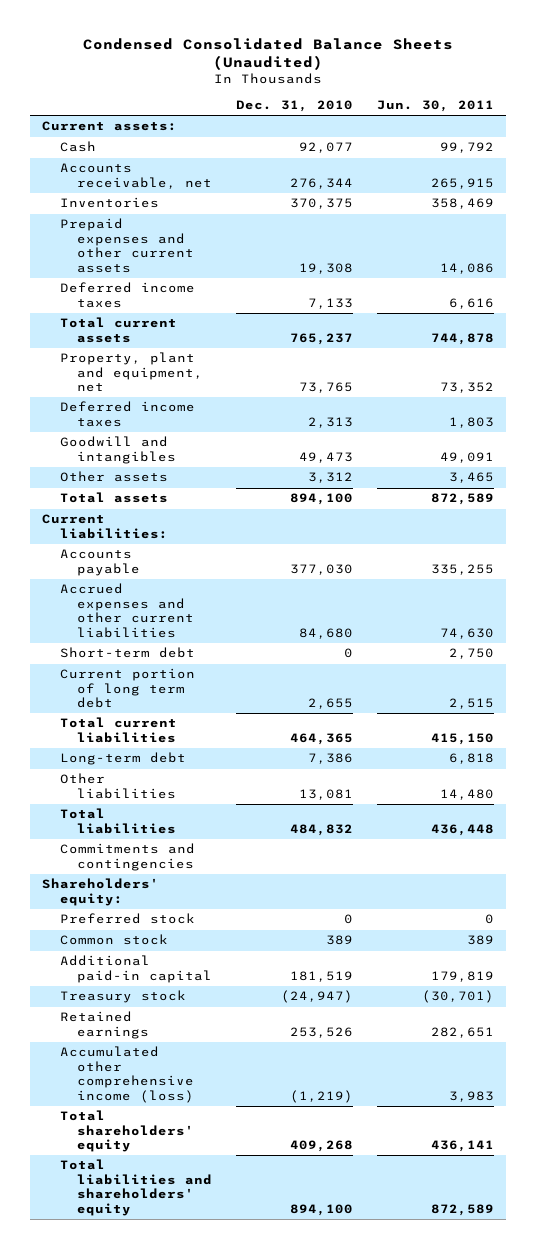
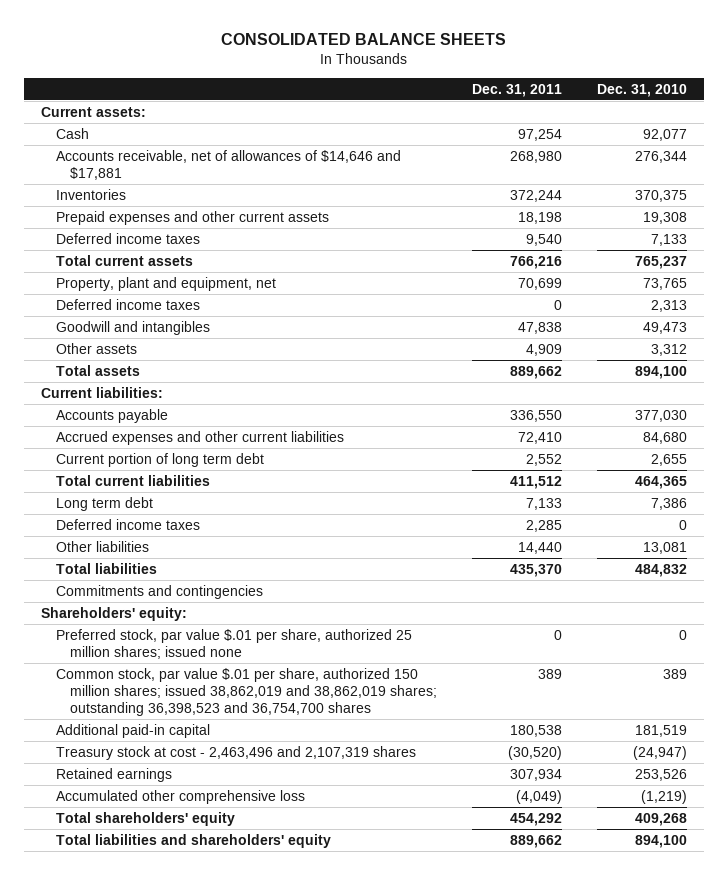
[83,37,454,70] Condensed Consolidated Balance Sheets (Unaudited) -> [220,33,506,46] CONSOLIDATED BALANCE SHEETS
[376,99,494,112] Jun. 30, 2011 -> none
none -> [472,83,563,97] Dec. 31, 2011
[59,163,212,189] Accounts receivable, net -> [55,149,401,180] Accounts receivable, net of allowances of $14,646 and $17,881
[59,647,195,659] Short-term debt -> none
[59,752,186,766] Long-term debt -> [55,496,153,511] Long term debt
none -> [55,518,200,530] Deferred income taxes
[59,913,195,925] Preferred stock -> [55,628,412,659] Preferred stock, par value $.01 per share, authorized 25 million shares; issued none
[59,934,168,946] Common stock -> [55,667,438,717] Common stock, par value $.01 per share, authorized 150 million shares; issued 38,862,019 and 38,862,019 shares; outstanding 36,398,523 and 36,754,700 shares
[59,990,186,1004] Treasury stock -> [55,745,416,760] Treasury stock at cost - 2,463,496 and 2,107,319 shares
[59,1046,194,1103] Accumulated other comprehensive income (loss) -> [55,789,305,804] Accumulated other comprehensive loss

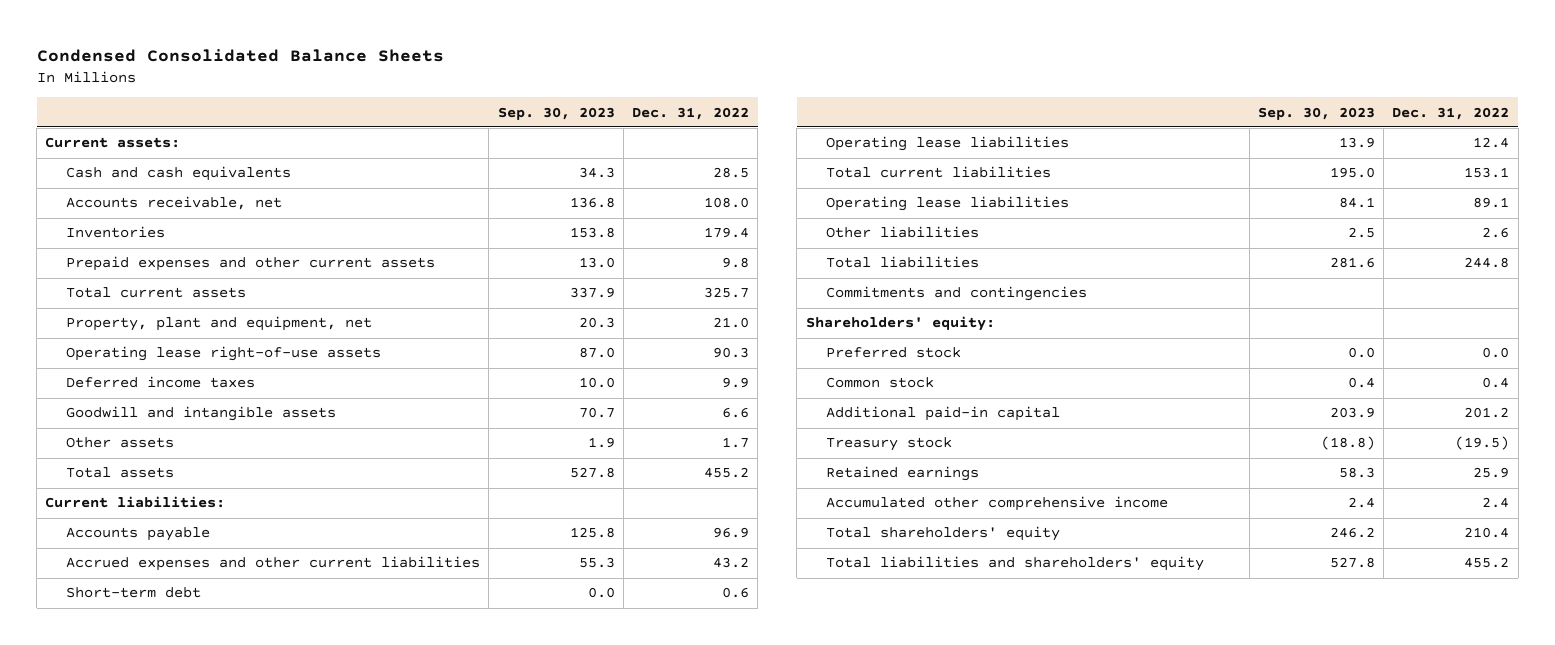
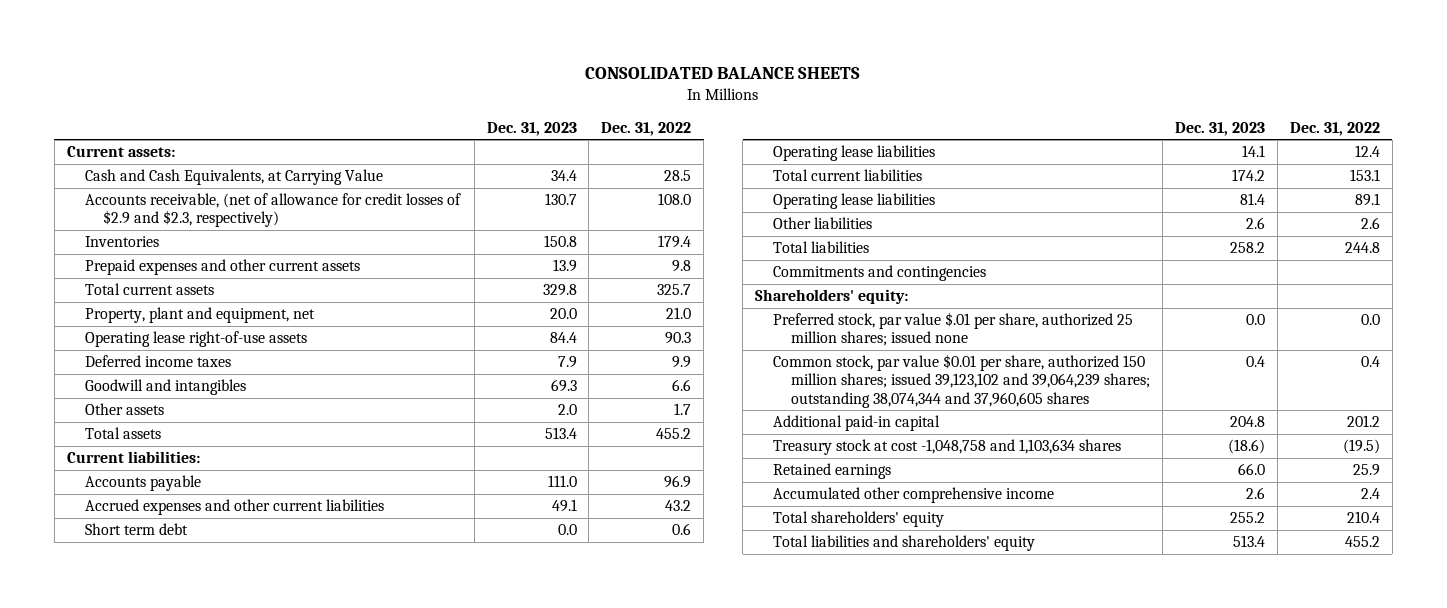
[36,48,444,62] Condensed Consolidated Balance Sheets -> [585,66,861,79] CONSOLIDATED BALANCE SHEETS
[497,106,615,120] Sep. 30, 2023 -> none
none -> [486,121,577,136] Dec. 31, 2023
[66,166,292,182] Cash and cash equivalents -> [84,169,383,186] Cash and Cash Equivalents, at Carrying Value
[66,196,283,211] Accounts receivable, net -> [84,193,461,228] Accounts receivable, (net of allowance for credit losses of $2.9 and $2.3, respectively)
[66,406,337,422] Goodwill and intangible assets -> none
none -> [84,379,246,396] Goodwill and intangibles
[66,587,202,599] Short-term debt -> [84,523,188,536] Short term debt
[826,347,962,359] Preferred stock -> [773,312,1134,347] Preferred stock, par value $.01 per share, authorized 25 million shares; issued none
[826,377,935,389] Common stock -> [773,354,1151,408] Common stock, par value $0.01 per share, authorized 150 million shares; issued 39,123,102 and 39,064,239 shares; outstanding 38,074,344 and 37,960,605 shares
[826,437,953,452] Treasury stock -> [773,439,1122,456] Treasury stock at cost -1,048,758 and 1,103,634 shares

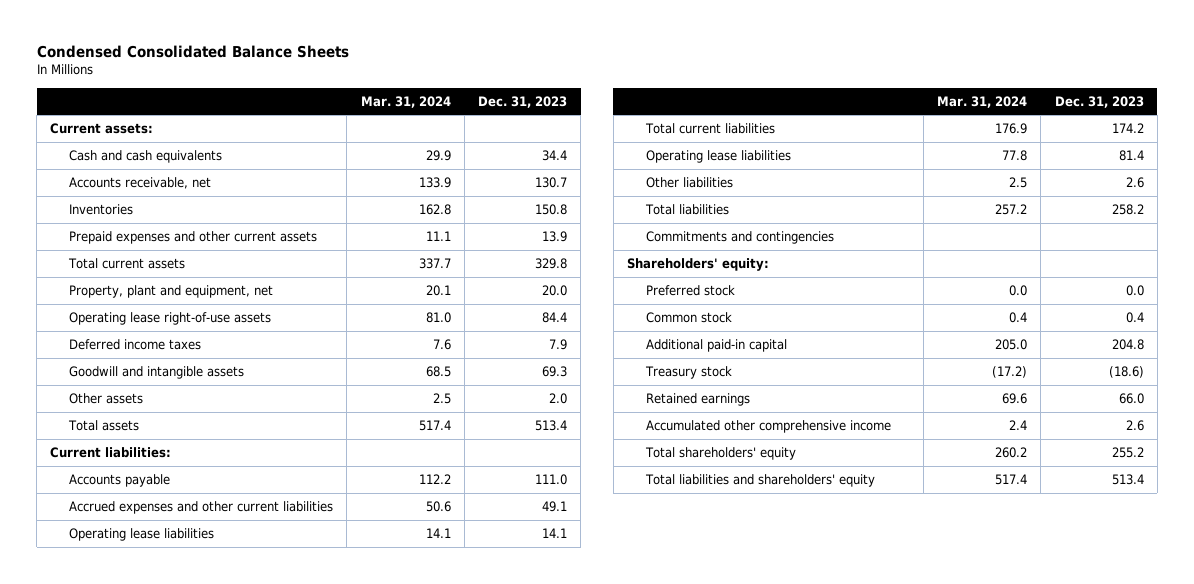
[585,66,861,79] CONSOLIDATED BALANCE SHEETS -> [36,44,349,58] Condensed Consolidated Balance Sheets
[601,121,692,136] Dec. 31, 2022 -> none
none -> [360,95,451,108] Mar. 31, 2024
[84,169,383,186] Cash and Cash Equivalents, at Carrying Value -> [69,150,223,164] Cash and cash equivalents
[84,193,461,228] Accounts receivable, (net of allowance for credit losses of $2.9 and $2.3, respectively) -> [69,177,212,190] Accounts receivable, net
[84,379,246,396] Goodwill and intangibles -> [69,366,245,380] Goodwill and intangible assets
[84,523,188,536] Short term debt -> none
[773,312,1134,347] Preferred stock, par value $.01 per share, authorized 25 million shares; issued none -> [645,285,735,297] Preferred stock
[773,354,1151,408] Common stock, par value $0.01 per share, authorized 150 million shares; issued 39,123,102 and 39,064,239 shares; outstanding 38,074,344 and 37,960,605 shares -> [645,312,732,324] Common stock
[773,439,1122,456] Treasury stock at cost -1,048,758 and 1,103,634 shares -> [644,366,732,380] Treasury stock

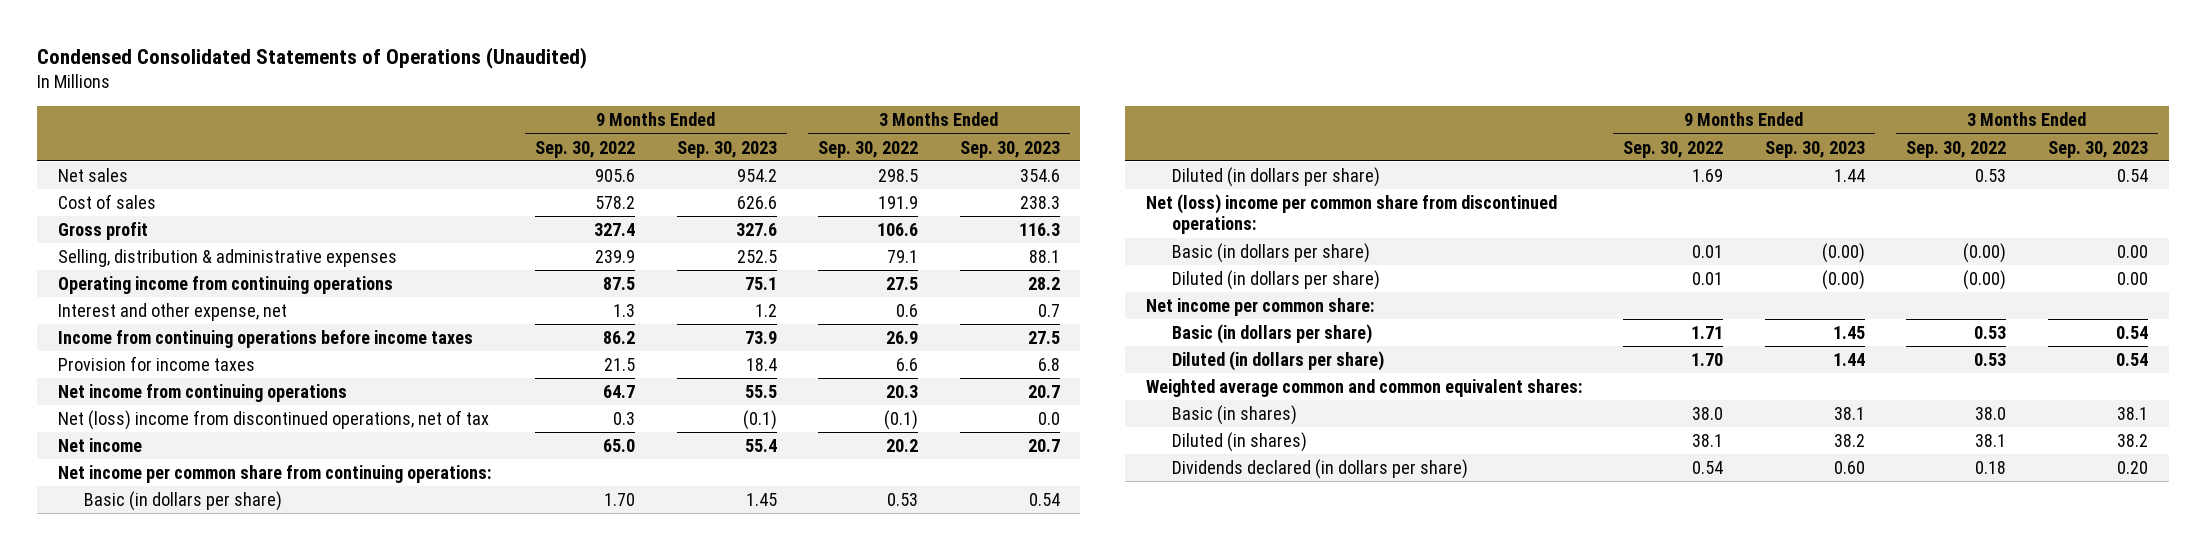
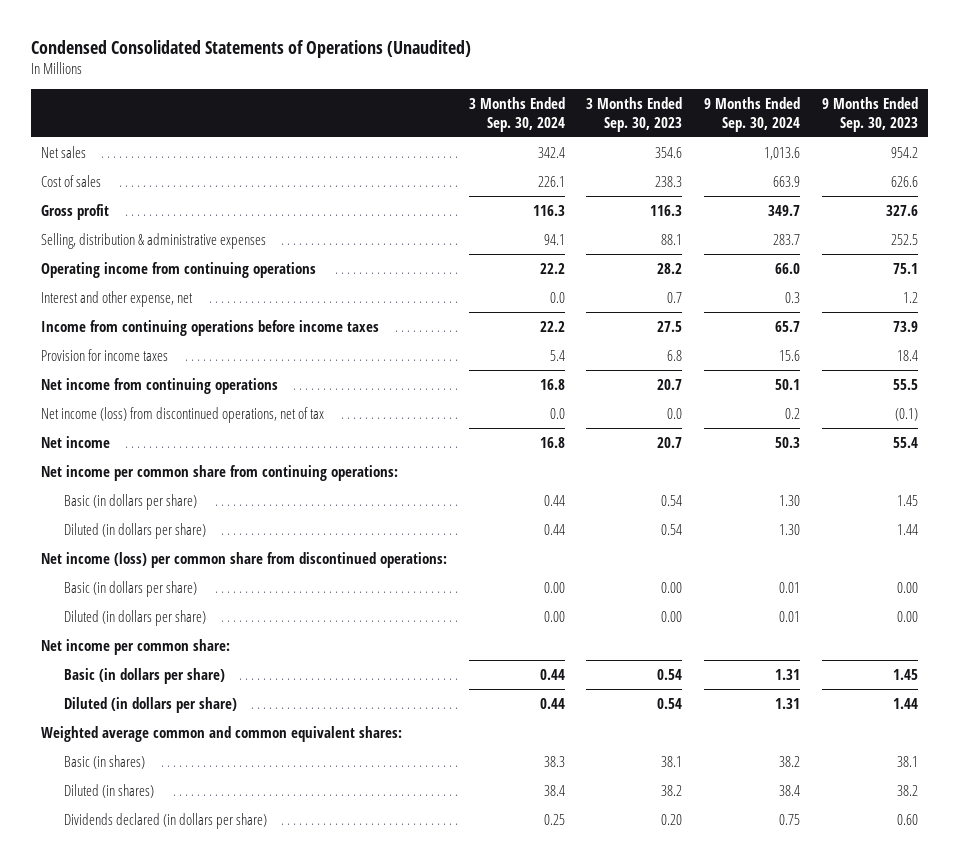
[535,140,636,158] Sep. 30, 2022 -> none
[818,140,919,158] Sep. 30, 2022 -> none
none -> [468,97,565,132] 3 Months Ended Sep. 30, 2024
none -> [704,97,801,132] 9 Months Ended Sep. 30, 2024
[57,410,489,431] Net (loss) income from discontinued operations, net of tax -> [41,406,325,423] Net income (loss) from discontinued operations, net of tax
[1145,194,1557,235] Net (loss) income per common share from discontinued operations: -> [41,551,448,568] Net income (loss) per common share from discontinued operations:
[1821,243,1865,264] (0.00) -> [896,581,918,593] 0.00
[1821,270,1865,291] (0.00) -> [896,610,918,622] 0.00

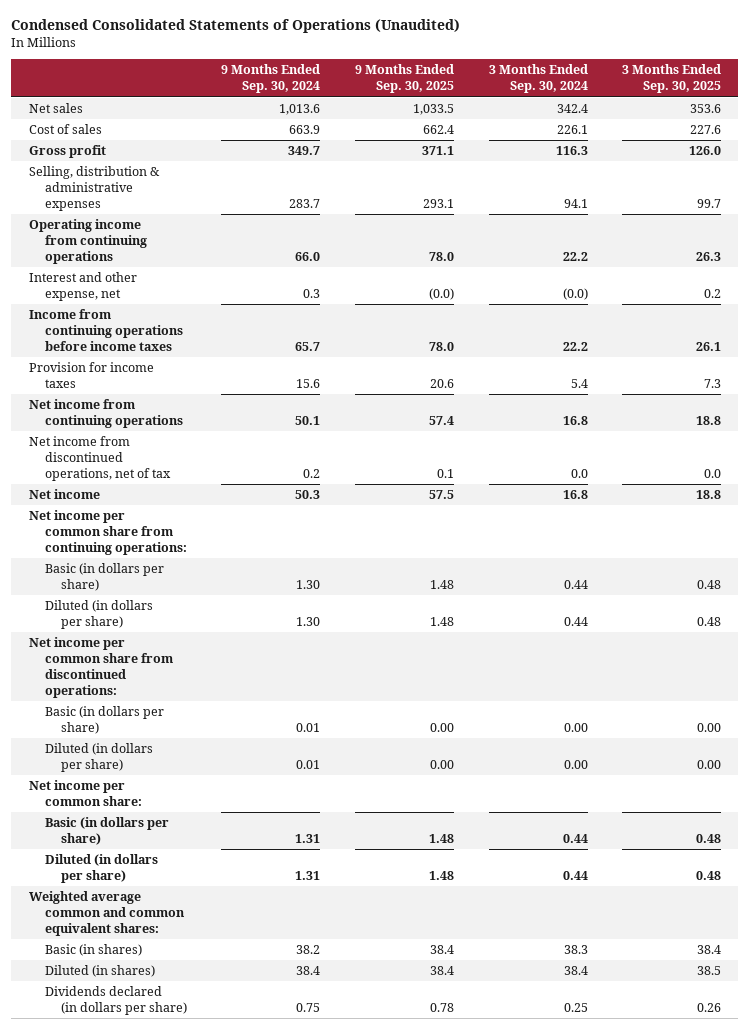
[586,97,683,132] 3 Months Ended Sep. 30, 2023 -> none
[821,97,918,132] 9 Months Ended Sep. 30, 2023 -> none
none -> [355,64,455,94] 9 Months Ended Sep. 30, 2025
none -> [622,64,722,94] 3 Months Ended Sep. 30, 2025
[549,291,565,303] 0.0 -> [562,287,588,300] (0.0)
[41,406,325,423] Net income (loss) from discontinued operations, net of tax -> [28,436,171,481] Net income from discontinued operations, net of tax
[41,551,448,568] Net income (loss) per common share from discontinued operations: -> [28,637,173,698] Net income per common share from discontinued operations:

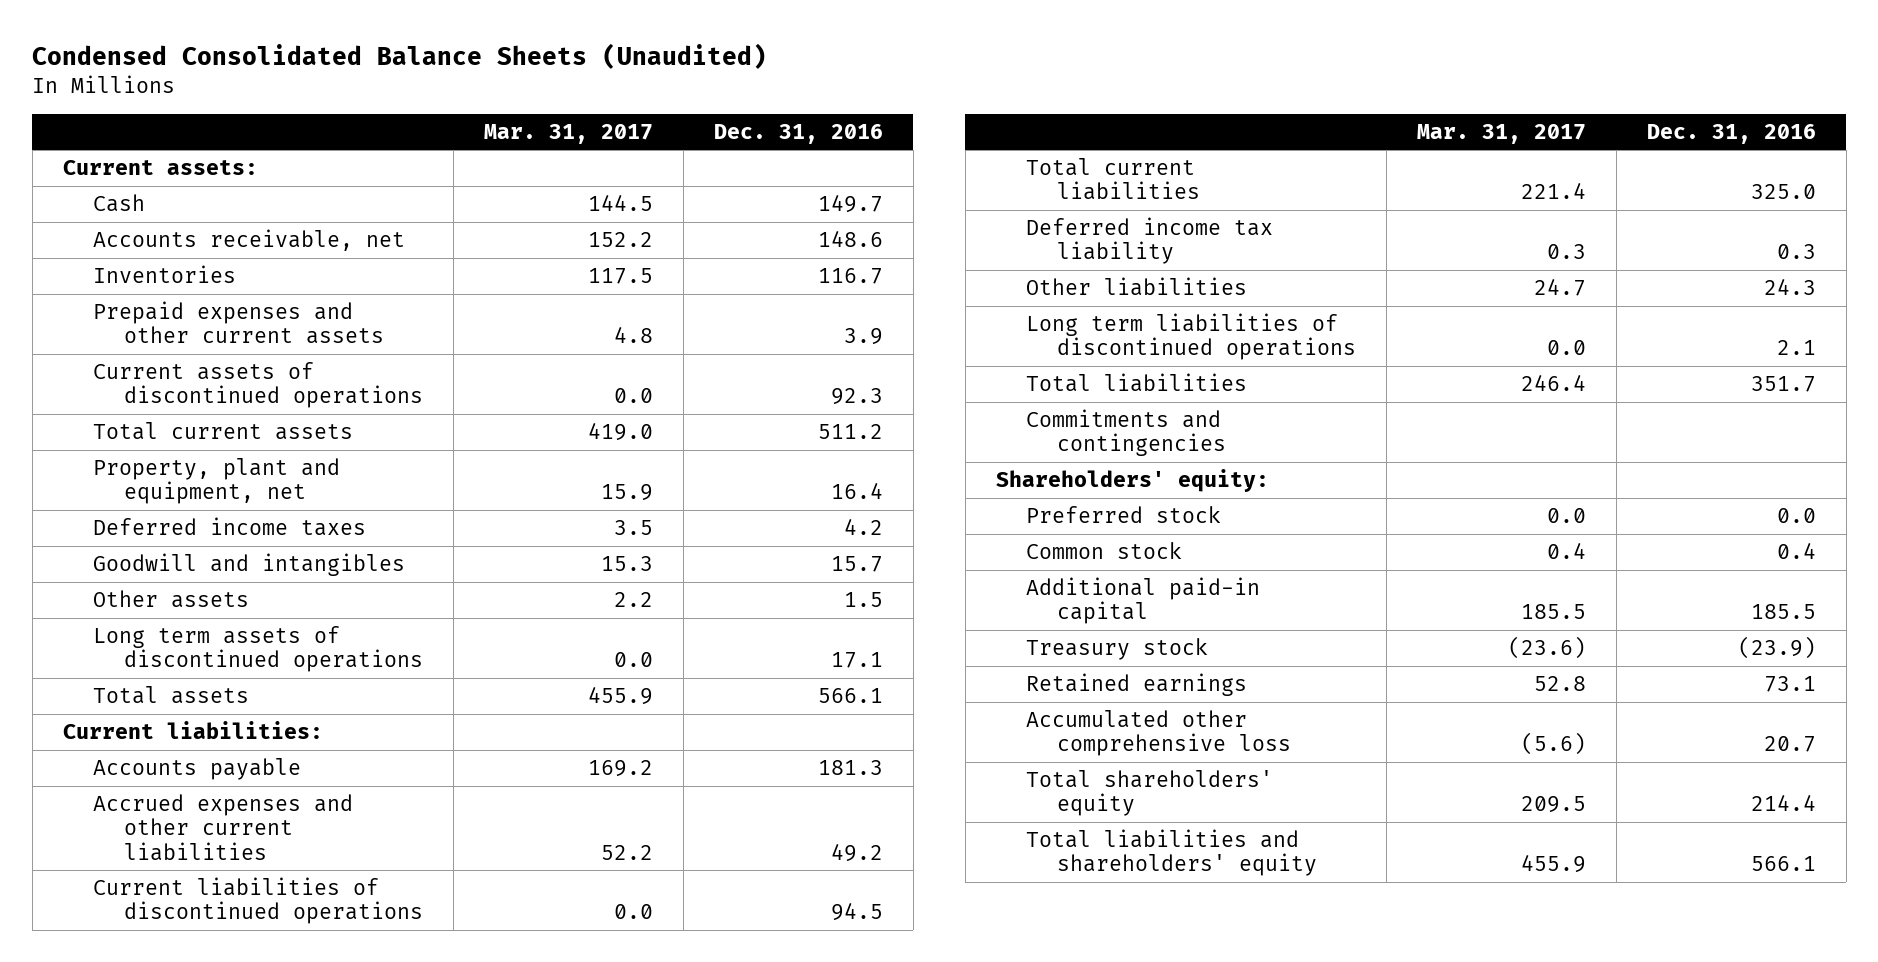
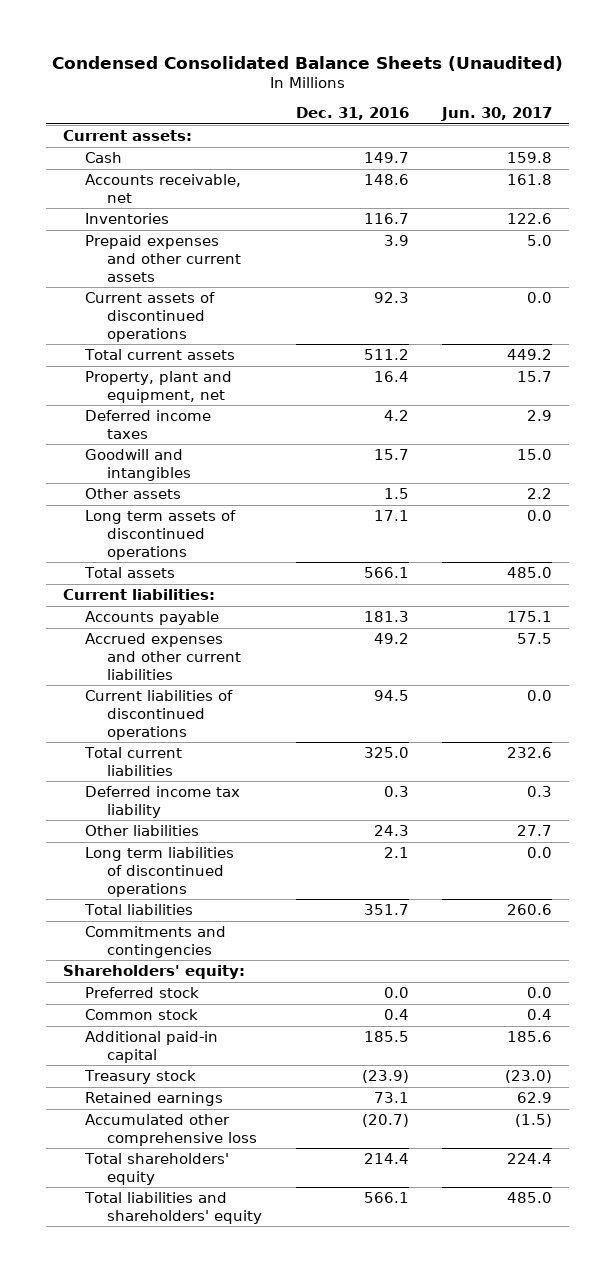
[484,123,654,144] Mar. 31, 2017 -> none
none -> [441,107,553,122] Jun. 30, 2017
[1763,736,1816,753] 20.7 -> [361,1114,409,1128] (20.7)

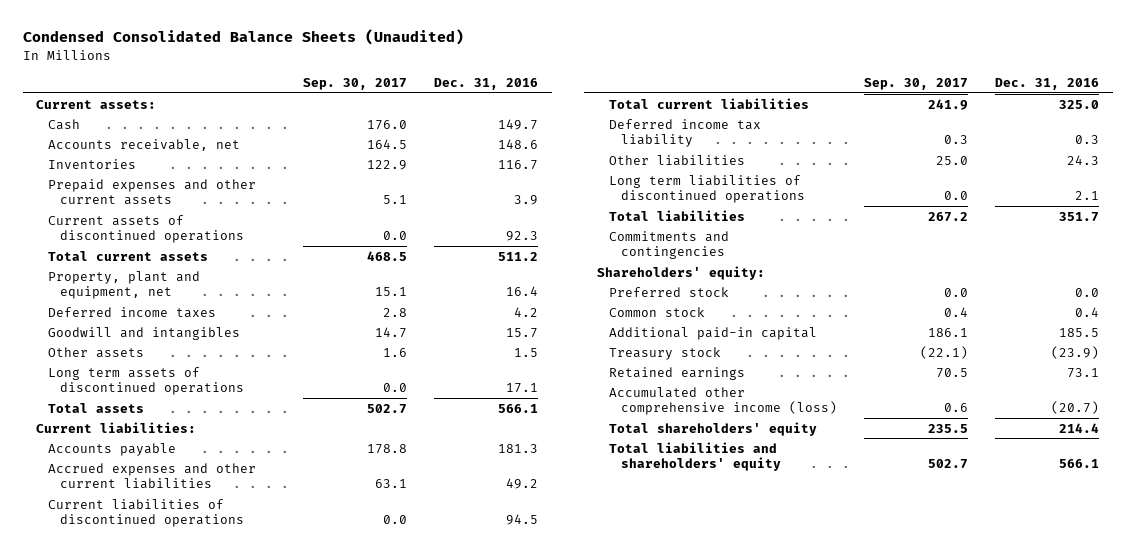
[441,107,553,122] Jun. 30, 2017 -> none
none -> [303,77,408,90] Sep. 30, 2017
[85,1114,258,1146] Accumulated other comprehensive loss -> [608,386,837,416] Accumulated other comprehensive income (loss)

